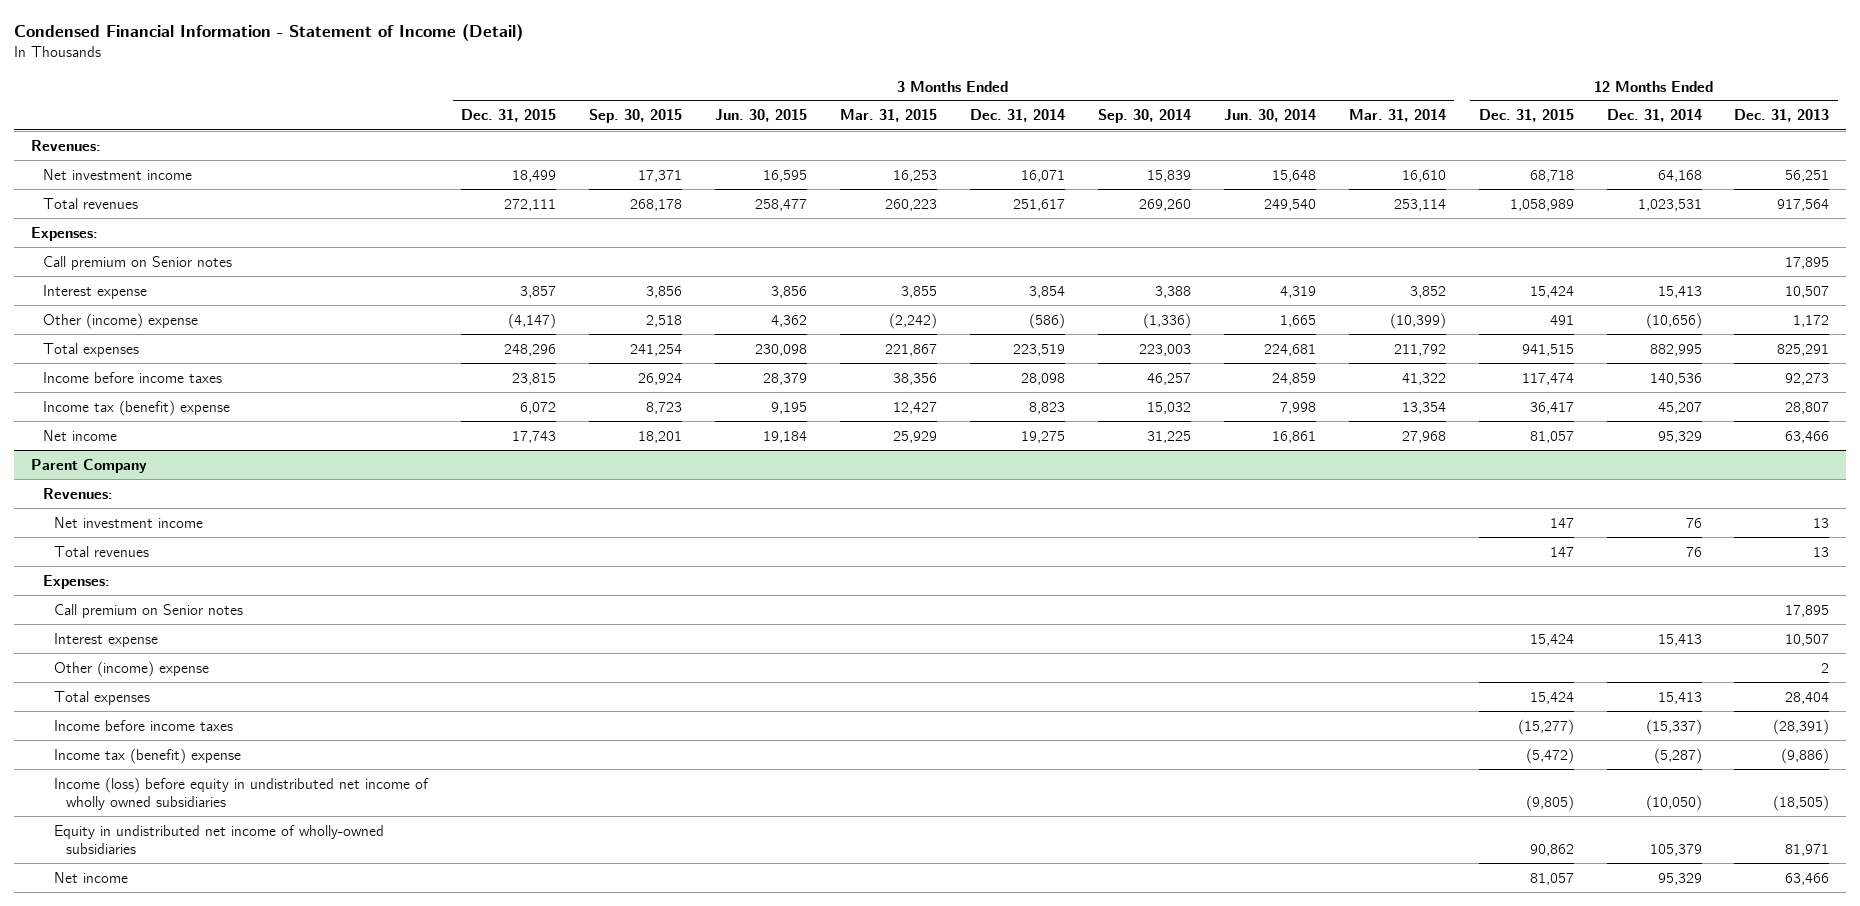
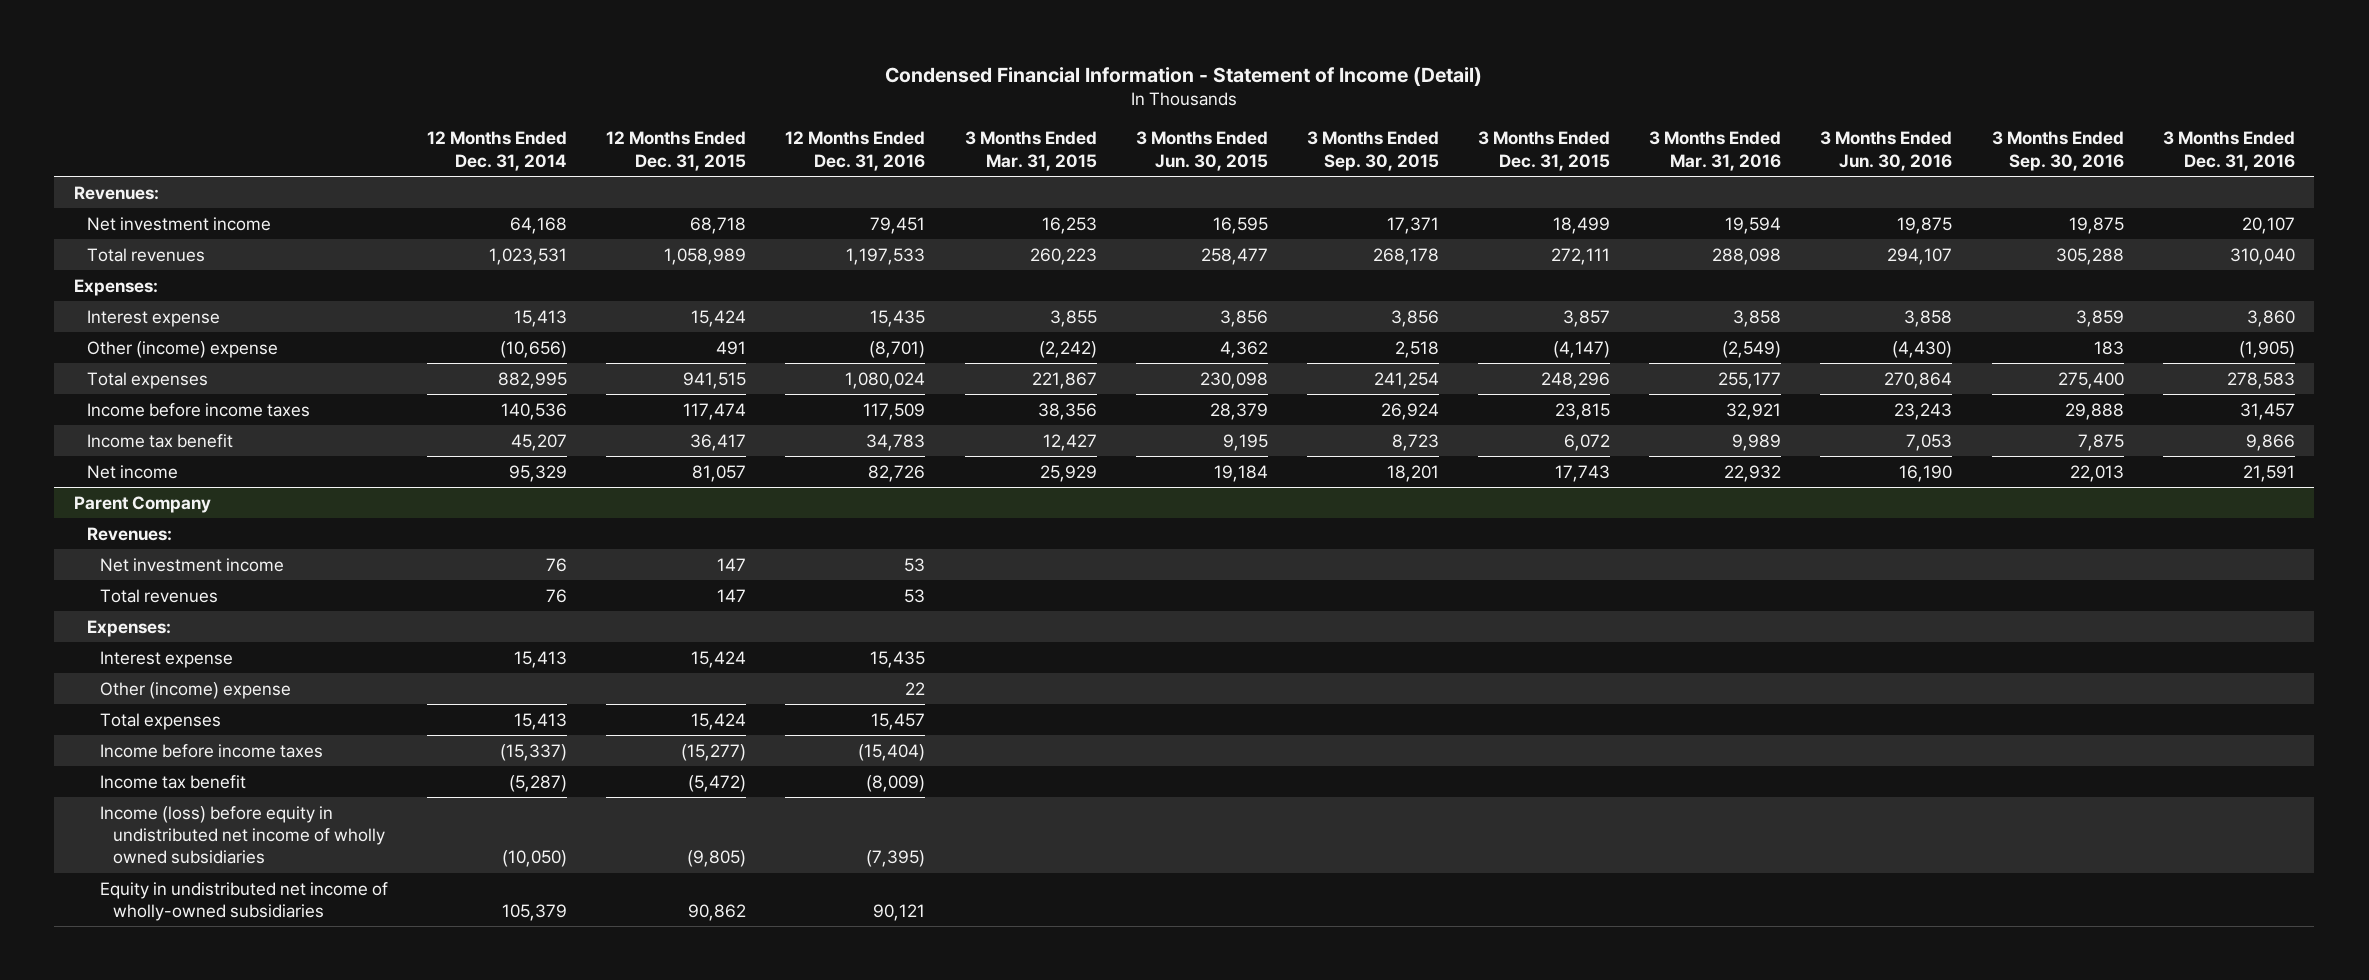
[969,109,1065,123] Dec. 31, 2014 -> none
[1097,109,1191,124] Sep. 30, 2014 -> none
[1223,109,1316,123] Jun. 30, 2014 -> none
[1348,109,1446,123] Mar. 31, 2014 -> none
[1734,109,1830,123] Dec. 31, 2013 -> none
none -> [785,131,926,171] 12 Months Ended Dec. 31, 2016
none -> [1649,131,1782,171] 3 Months Ended Mar. 31, 2016
none -> [1820,131,1953,171] 3 Months Ended Jun. 30, 2016
none -> [1991,131,2124,171] 3 Months Ended Sep. 30, 2016
none -> [2162,131,2295,171] 3 Months Ended Dec. 31, 2016
[42,255,232,270] Call premium on Senior notes -> none
[42,399,230,416] Income tax (benefit) expense -> [86,433,233,448] Income tax benefit
[54,603,244,618] Call premium on Senior notes -> none
[54,747,242,764] Income tax (benefit) expense -> [99,774,246,789] Income tax benefit
[54,871,129,883] Net income -> none

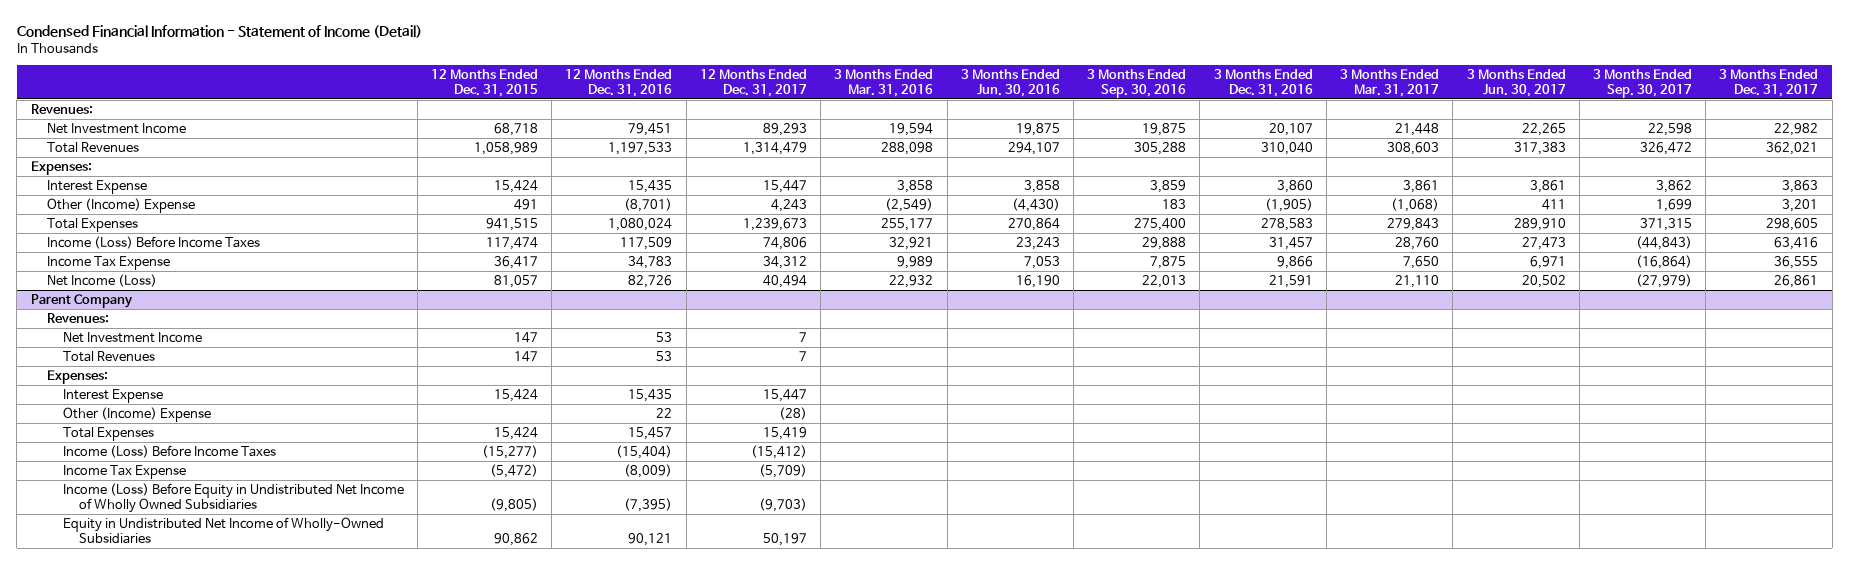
[427,131,568,171] 12 Months Ended Dec. 31, 2014 -> none
[964,131,1097,171] 3 Months Ended Mar. 31, 2015 -> none
[1135,131,1268,171] 3 Months Ended Jun. 30, 2015 -> none
[1306,131,1439,171] 3 Months Ended Sep. 30, 2015 -> none
[1478,131,1611,171] 3 Months Ended Dec. 31, 2015 -> none
none -> [699,68,807,97] 12 Months Ended Dec. 31, 2017
none -> [1340,68,1440,97] 3 Months Ended Mar. 31, 2017
none -> [1466,68,1566,97] 3 Months Ended Jun. 30, 2017
none -> [1593,68,1693,98] 3 Months Ended Sep. 30, 2017
none -> [1719,68,1819,97] 3 Months Ended Dec. 31, 2017
[86,216,271,231] Net investment income -> [46,122,186,134] Net Investment Income
[86,247,205,262] Total revenues -> [46,141,139,153] Total Revenues
[86,309,220,327] Interest expense -> [46,179,147,194] Interest Expense
[86,340,278,358] Other (income) expense -> [46,197,195,213] Other (Income) Expense
[86,371,208,389] Total expenses -> [46,217,138,232] Total Expenses
[86,402,310,417] Income before income taxes -> [46,235,260,249] Income (Loss) Before Income Taxes
[86,433,233,448] Income tax benefit -> [46,255,170,270] Income Tax Expense
[86,464,178,479] Net income -> [46,273,157,287] Net Income (Loss)
[99,557,284,572] Net investment income -> [62,331,202,343] Net Investment Income
[99,588,218,603] Total revenues -> [62,350,155,362] Total Revenues
[99,650,233,668] Interest expense -> [62,388,163,403] Interest Expense
[99,681,291,699] Other (income) expense -> [62,406,211,422] Other (Income) Expense
[99,712,221,730] Total expenses -> [62,426,154,441] Total Expenses
[99,743,323,758] Income before income taxes -> [62,444,276,458] Income (Loss) Before Income Taxes
[99,774,246,789] Income tax benefit -> [62,464,186,479] Income Tax Expense
[99,805,386,865] Income (loss) before equity in undistributed net income of wholly owned subsidiaries -> [62,482,404,513] Income (Loss) Before Equity in Undistributed Net Income of Wholly Owned Subsidiaries
[99,881,388,922] Equity in undistributed net income of wholly-owned subsidiaries -> [62,516,384,544] Equity in Undistributed Net Income of Wholly-Owned Subsidiaries

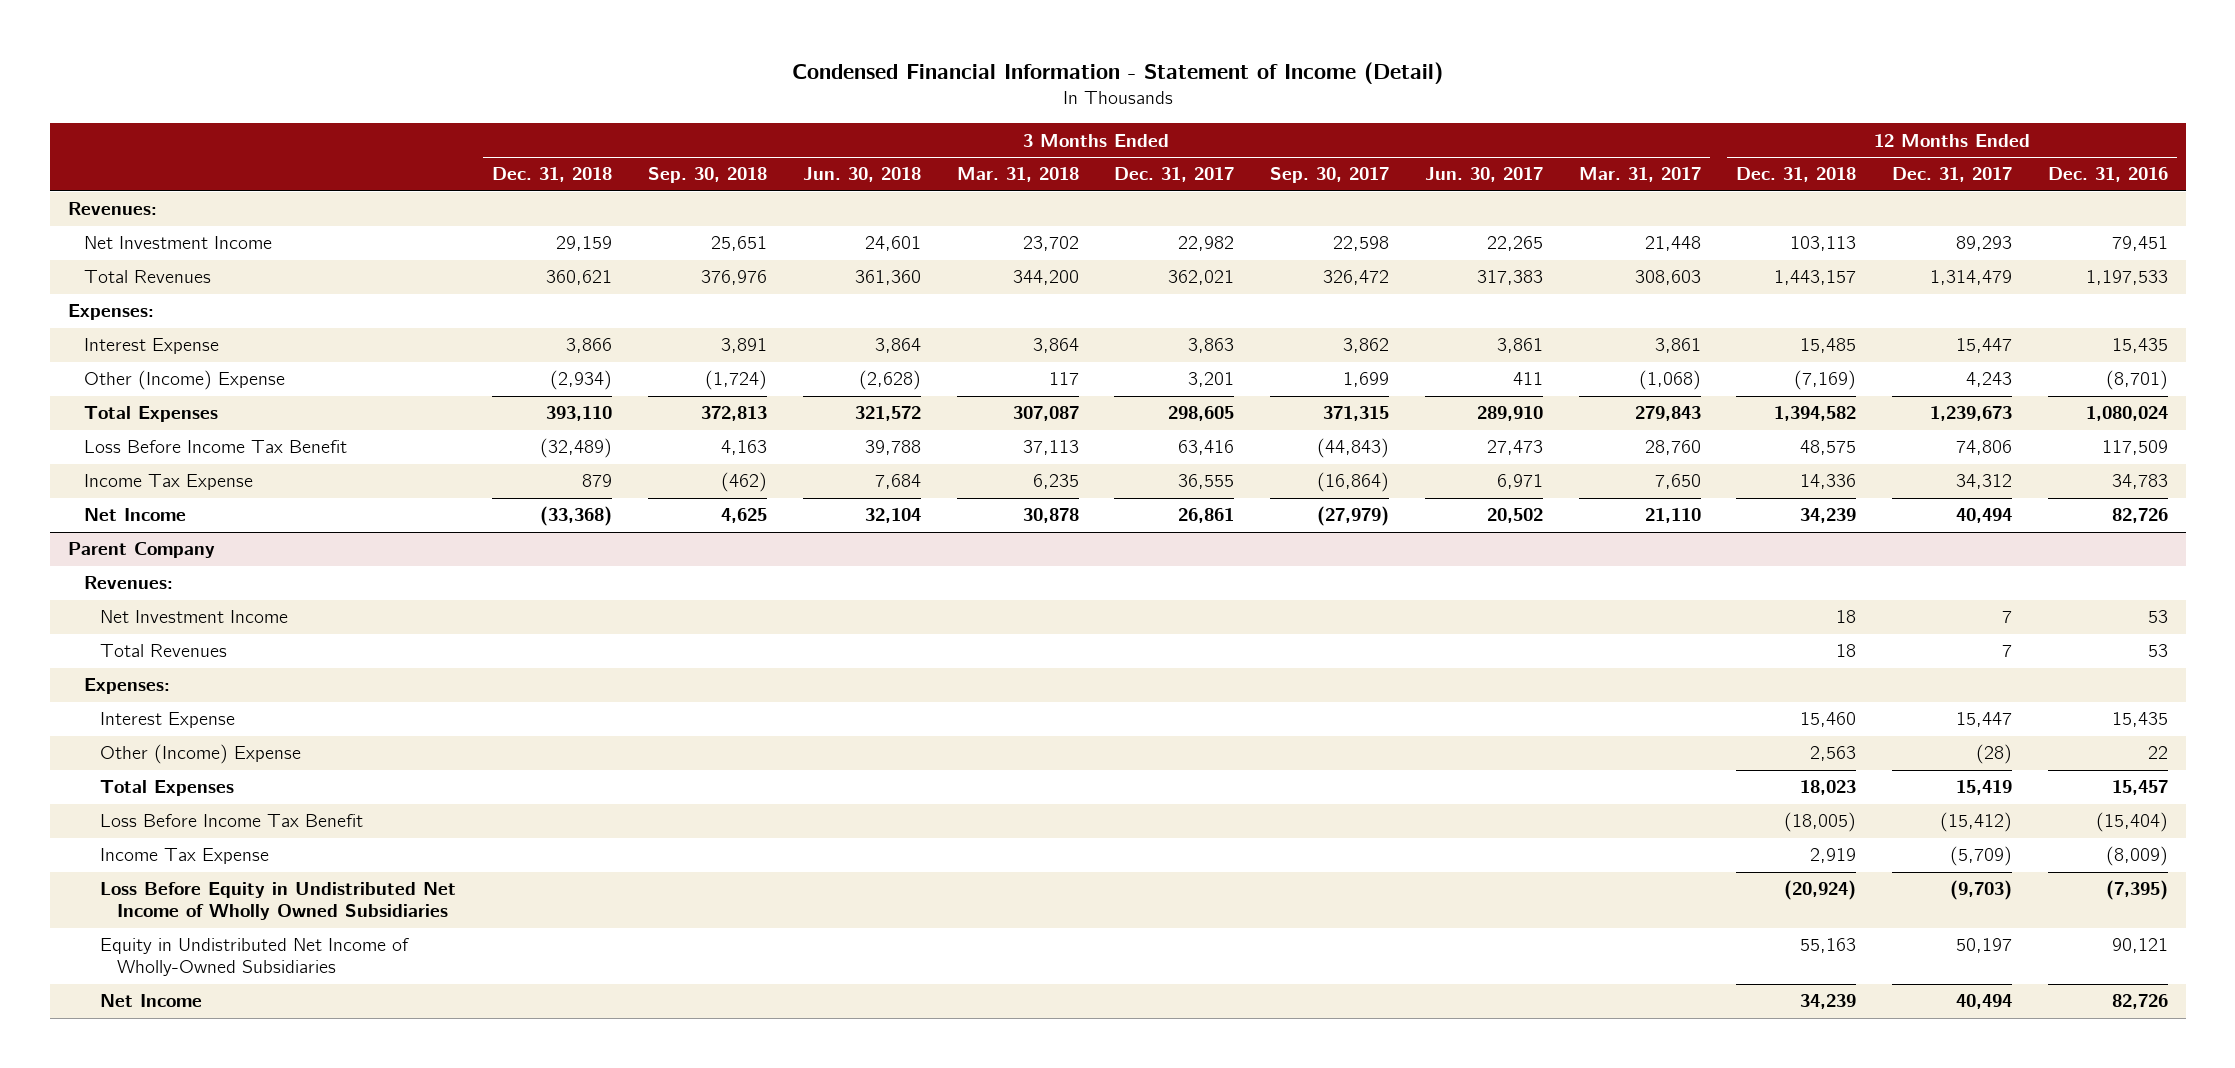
[431,68,539,97] 12 Months Ended Dec. 31, 2015 -> none
[834,68,934,97] 3 Months Ended Mar. 31, 2016 -> none
[960,68,1060,97] 3 Months Ended Jun. 30, 2016 -> none
[1087,68,1187,98] 3 Months Ended Sep. 30, 2016 -> none
[1213,68,1313,97] 3 Months Ended Dec. 31, 2016 -> none
none -> [492,167,613,183] Dec. 31, 2018
none -> [648,167,768,184] Sep. 30, 2018
none -> [802,167,921,183] Jun. 30, 2018
none -> [956,167,1079,183] Mar. 31, 2018
none -> [1736,167,1857,183] Dec. 31, 2018
[46,235,260,249] Income (Loss) Before Income Taxes -> [83,440,347,454] Loss Before Income Tax Benefit
[46,273,157,287] Net Income (Loss) -> [83,508,186,522] Net Income
[62,444,276,458] Income (Loss) Before Income Taxes -> [100,814,364,828] Loss Before Income Tax Benefit
[62,482,404,513] Income (Loss) Before Equity in Undistributed Net Income of Wholly Owned Subsidiaries -> [100,882,457,921] Loss Before Equity in Undistributed Net Income of Wholly Owned Subsidiaries
none -> [100,994,203,1008] Net Income

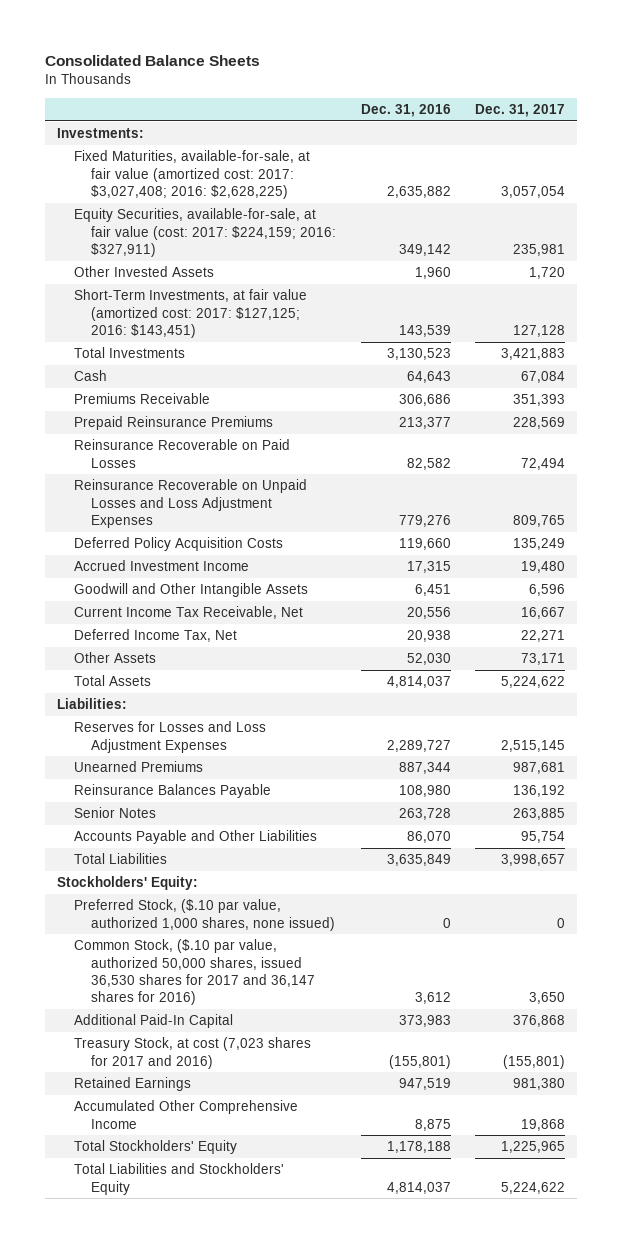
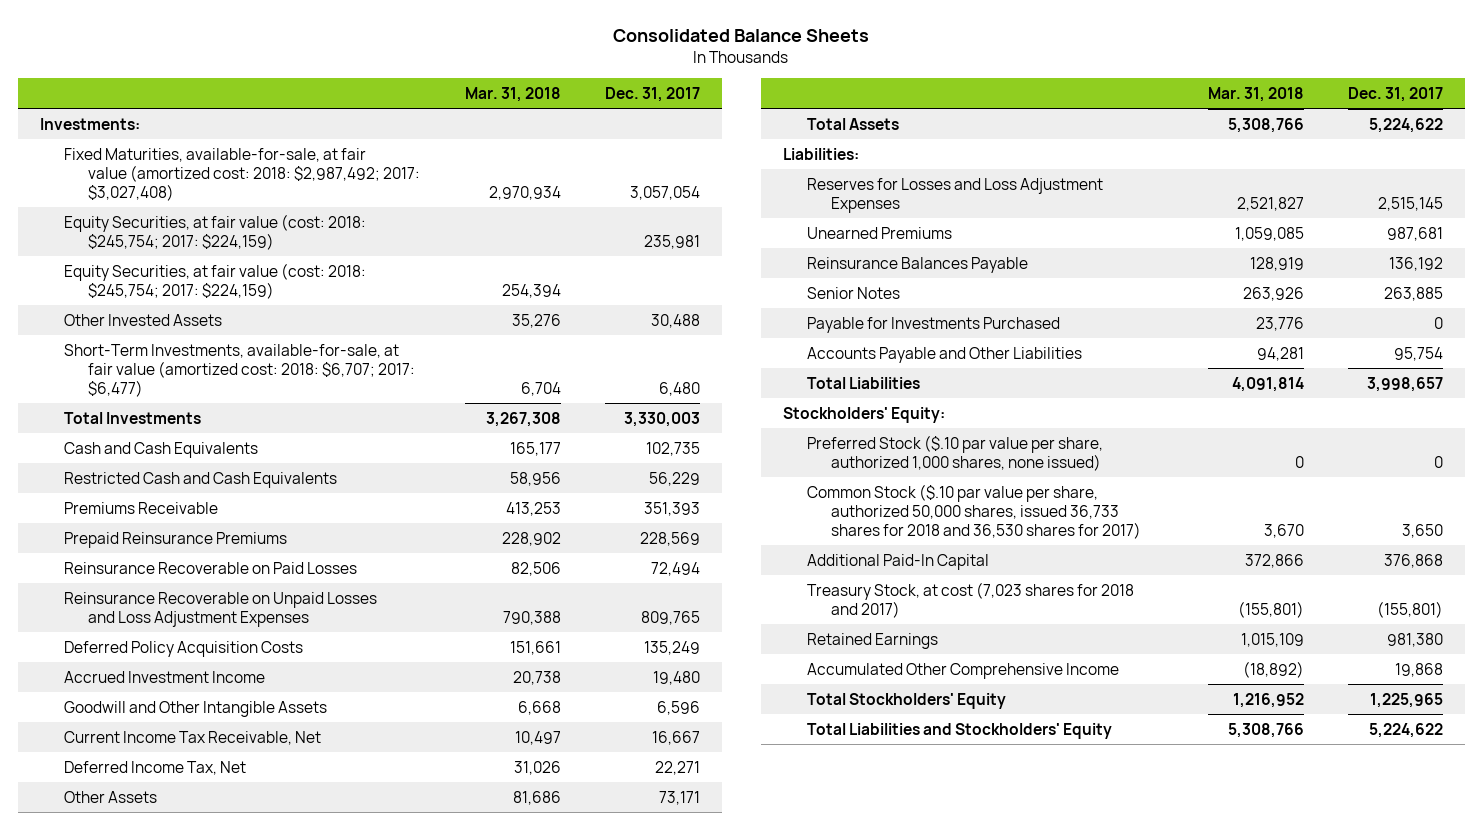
[360,103,451,117] Dec. 31, 2016 -> none
none -> [464,86,561,102] Mar. 31, 2018
[74,370,108,382] Cash -> none
[74,150,311,199] Fixed Maturities, available-for-sale, at fair value (amortized cost: 2017: $3,027,408; 2016: $2,628,225) -> [64,147,421,202] Fixed Maturities, available-for-sale, at fair value (amortized cost: 2018: $2,987,492; 2017: $3,027,408)
[74,208,337,257] Equity Securities, available-for-sale, at fair value (cost: 2017: $224,159; 2016: $327,911) -> [64,213,367,250] Equity Securities, at fair value (cost: 2018: $245,754; 2017: $224,159)
none -> [64,262,367,299] Equity Securities, at fair value (cost: 2018: $245,754; 2017: $224,159)
[528,267,565,280] 1,720 -> [650,313,700,328] 30,488
[74,289,308,338] Short-Term Investments, at fair value (amortized cost: 2017: $127,125; 2016: $143,451) -> [64,343,416,398] Short-Term Investments, available-for-sale, at fair value (amortized cost: 2018: $6,707; 2017: $6,477)
[512,324,565,337] 127,128 -> [658,382,700,397] 6,480
[500,348,565,361] 3,421,883 -> [623,411,700,427] 3,330,003
none -> [64,441,259,458] Cash and Cash Equivalents
none -> [64,471,338,488] Restricted Cash and Cash Equivalents
none -> [807,316,1061,333] Payable for Investments Purchased
[74,899,336,931] Preferred Stock, ($.10 par value, authorized 1,000 shares, none issued) -> [807,434,1104,471] Preferred Stock ($.10 par value per share, authorized 1,000 shares, none issued)
[74,939,316,1006] Common Stock, ($.10 par value, authorized 50,000 shares, issued 36,530 shares for 2017 and 36,147 shares for 2016) -> [807,483,1142,540] Common Stock ($.10 par value per share, authorized 50,000 shares, issued 36,733 shares for 2018 and 36,530 shares for 2017)
[74,1037,312,1069] Treasury Stock, at cost (7,023 shares for 2017 and 2016) -> [807,581,1135,618] Treasury Stock, at cost (7,023 shares for 2018 and 2017)

